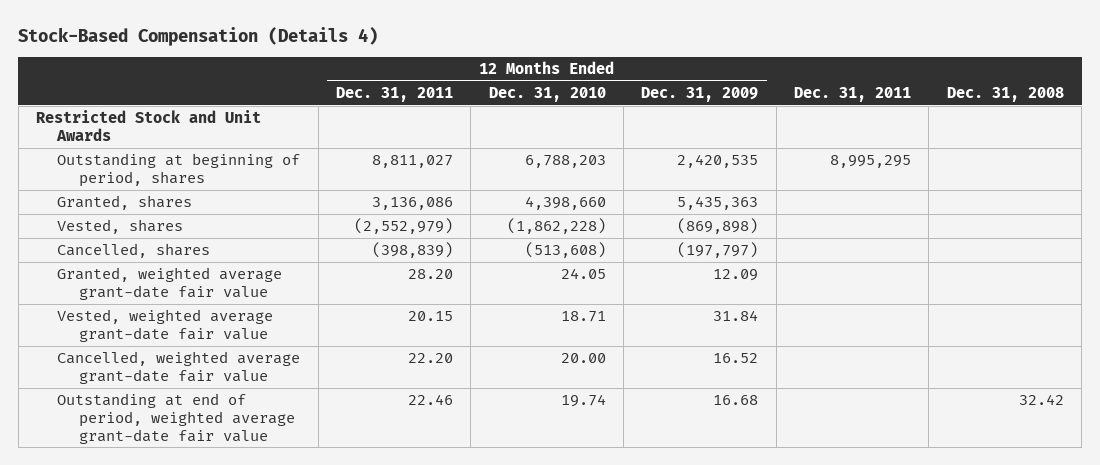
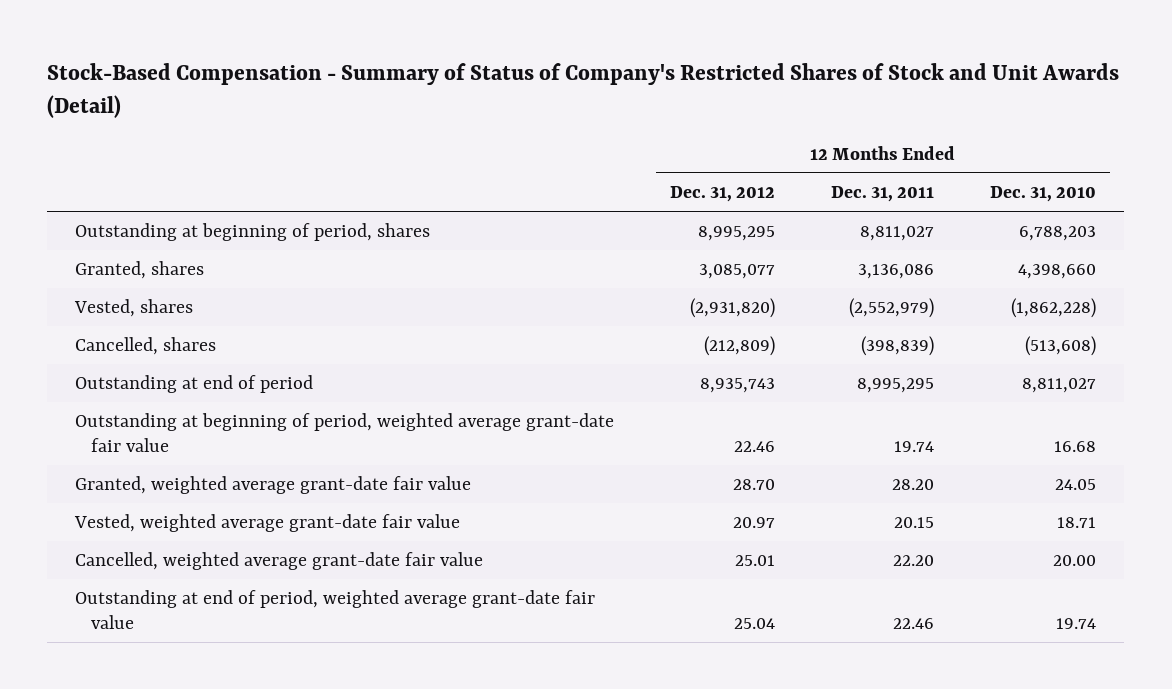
[18,26,379,46] Stock-Based Compensation (Details 4) -> [47,63,1120,119] Stock-Based Compensation - Summary of Status of Company's Restricted Shares of Stock and Unit Awards (Detail)
[641,87,759,103] Dec. 31, 2009 -> none
[794,87,912,103] Dec. 31, 2011 -> none
[946,87,1064,103] Dec. 31, 2008 -> none
none -> [670,186,776,203] Dec. 31, 2012
[36,110,262,141] Restricted Stock and Unit Awards -> none
none -> [75,375,314,394] Outstanding at end of period
none -> [75,413,615,452] Outstanding at beginning of period, weighted average grant-date fair value

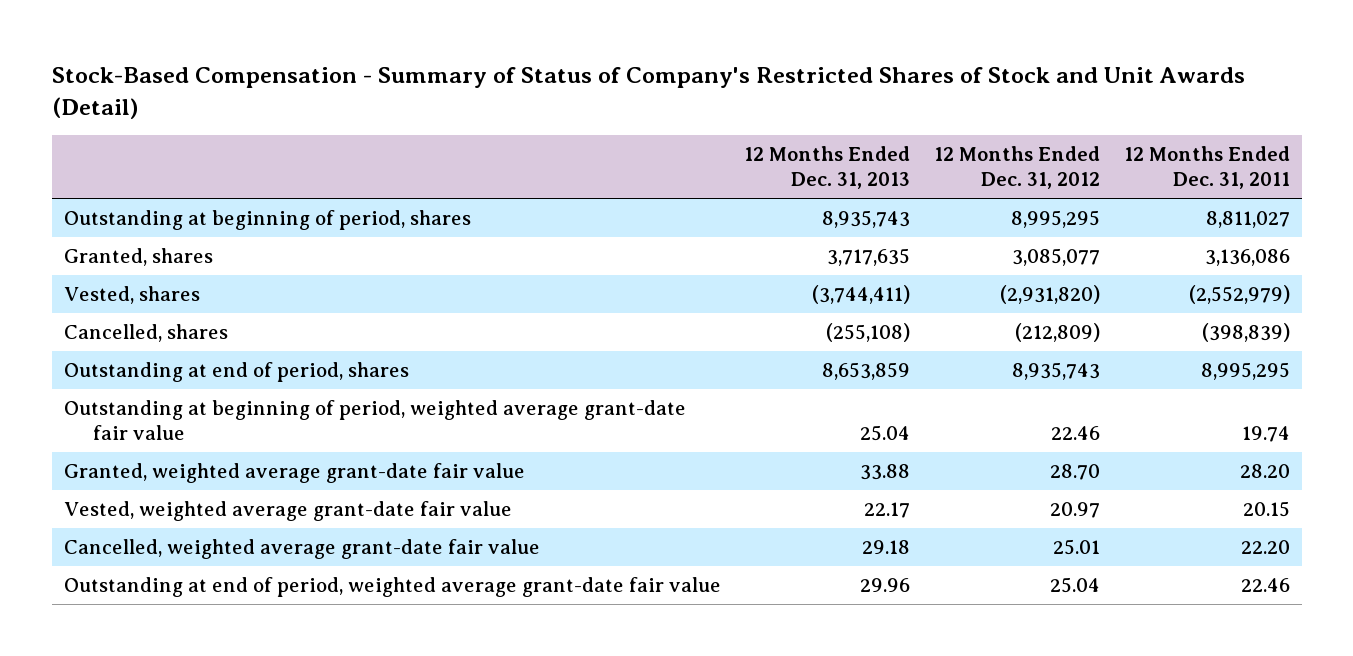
[990,186,1097,203] Dec. 31, 2010 -> none
none -> [744,146,911,190] 12 Months Ended Dec. 31, 2013
[75,375,314,394] Outstanding at end of period -> [63,362,409,383] Outstanding at end of period, shares

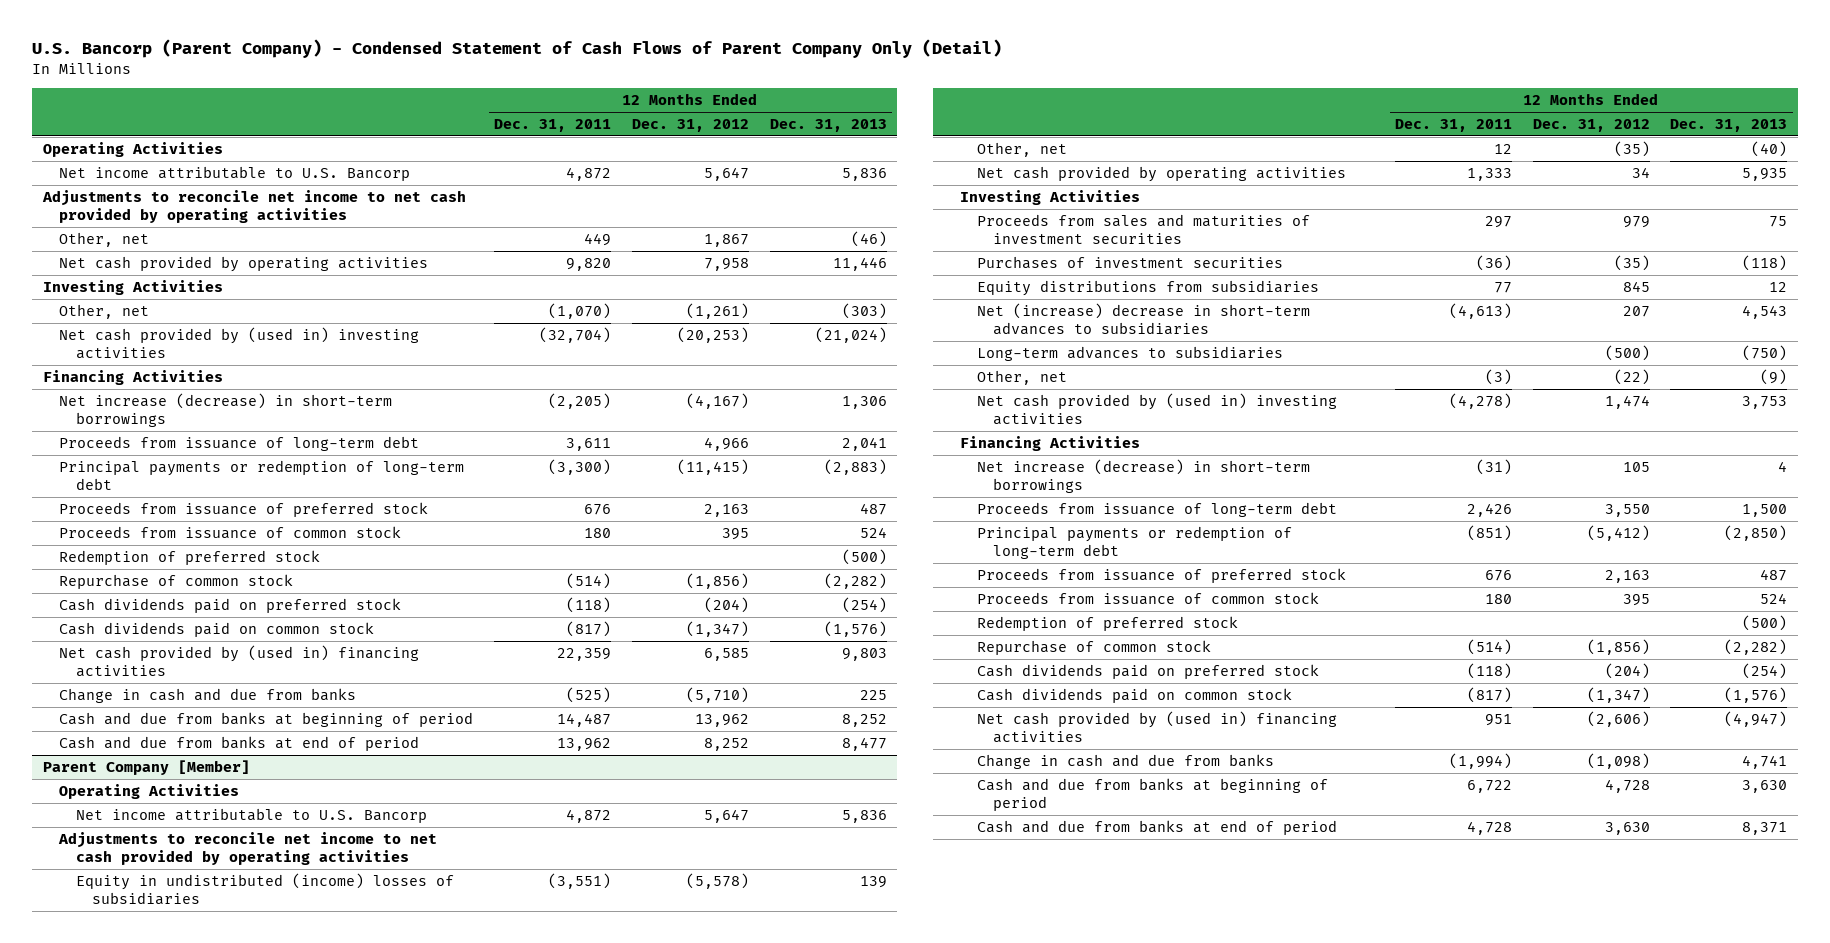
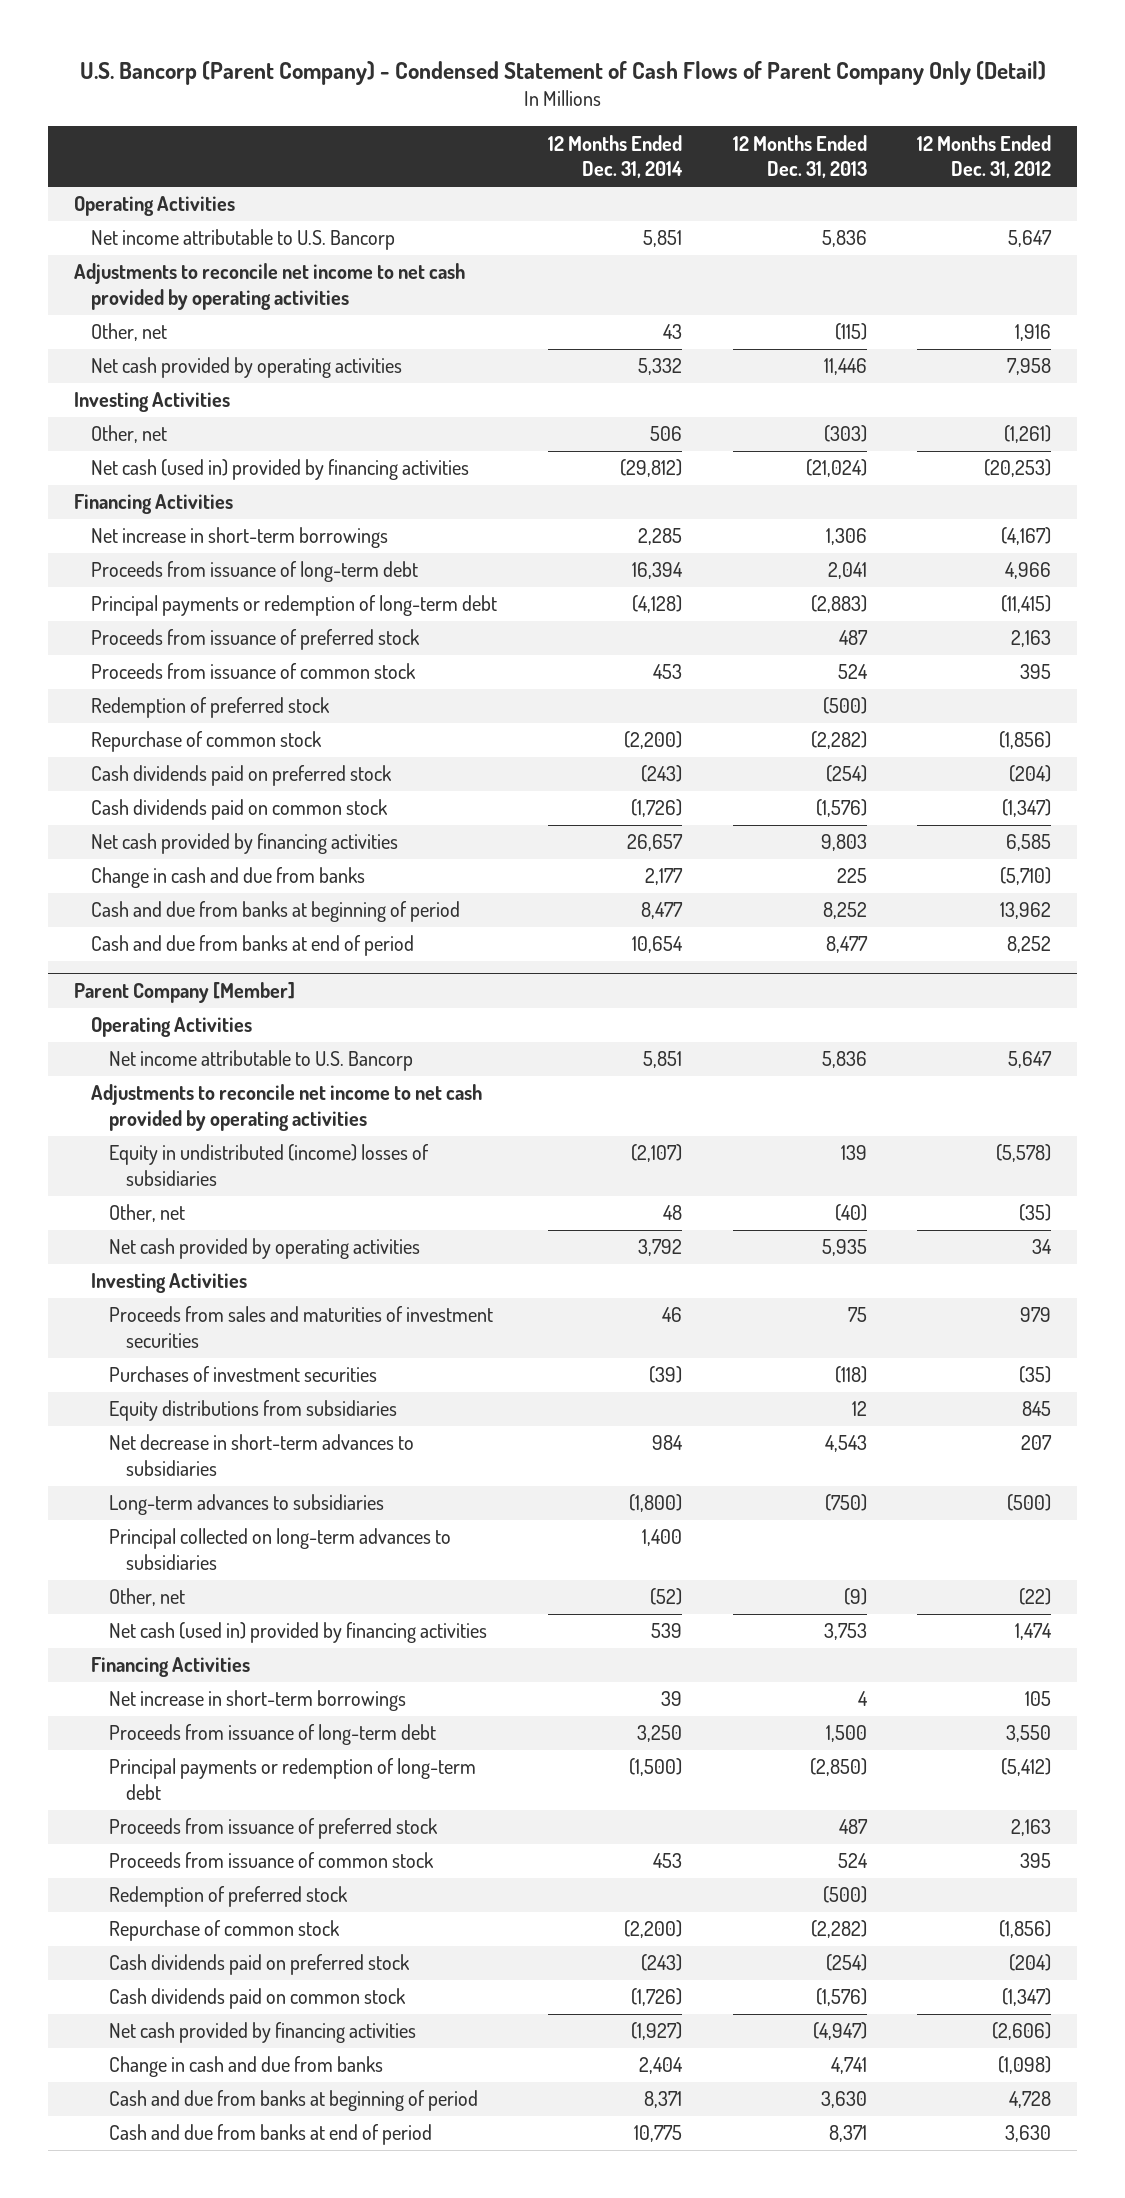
[494,118,612,132] Dec. 31, 2011 -> none
none -> [547,134,683,179] 12 Months Ended Dec. 31, 2014
[703,233,749,247] 1,867 -> [1015,324,1052,342] 1,916
[850,230,887,247] (46) -> [834,323,867,341] (115)
[59,326,420,360] Net cash provided by (used in) investing activities -> [91,459,470,481] Net cash (used in) provided by financing activities
[59,392,393,428] Net increase (decrease) in short-term borrowings -> [91,527,389,549] Net increase in short-term borrowings
[59,644,420,678] Net cash provided by (used in) financing activities -> [91,833,399,855] Net cash provided by financing activities
[976,302,1310,336] Net (increase) decrease in short-term advances to subsidiaries -> [108,1434,414,1477] Net decrease in short-term advances to subsidiaries
none -> [108,1528,451,1571] Principal collected on long-term advances to subsidiaries
[976,392,1337,426] Net cash provided by (used in) investing activities -> [108,1622,487,1644] Net cash (used in) provided by financing activities
[976,458,1310,494] Net increase (decrease) in short-term borrowings -> [108,1690,406,1712] Net increase in short-term borrowings
[976,710,1337,744] Net cash provided by (used in) financing activities -> [108,2022,416,2044] Net cash provided by financing activities

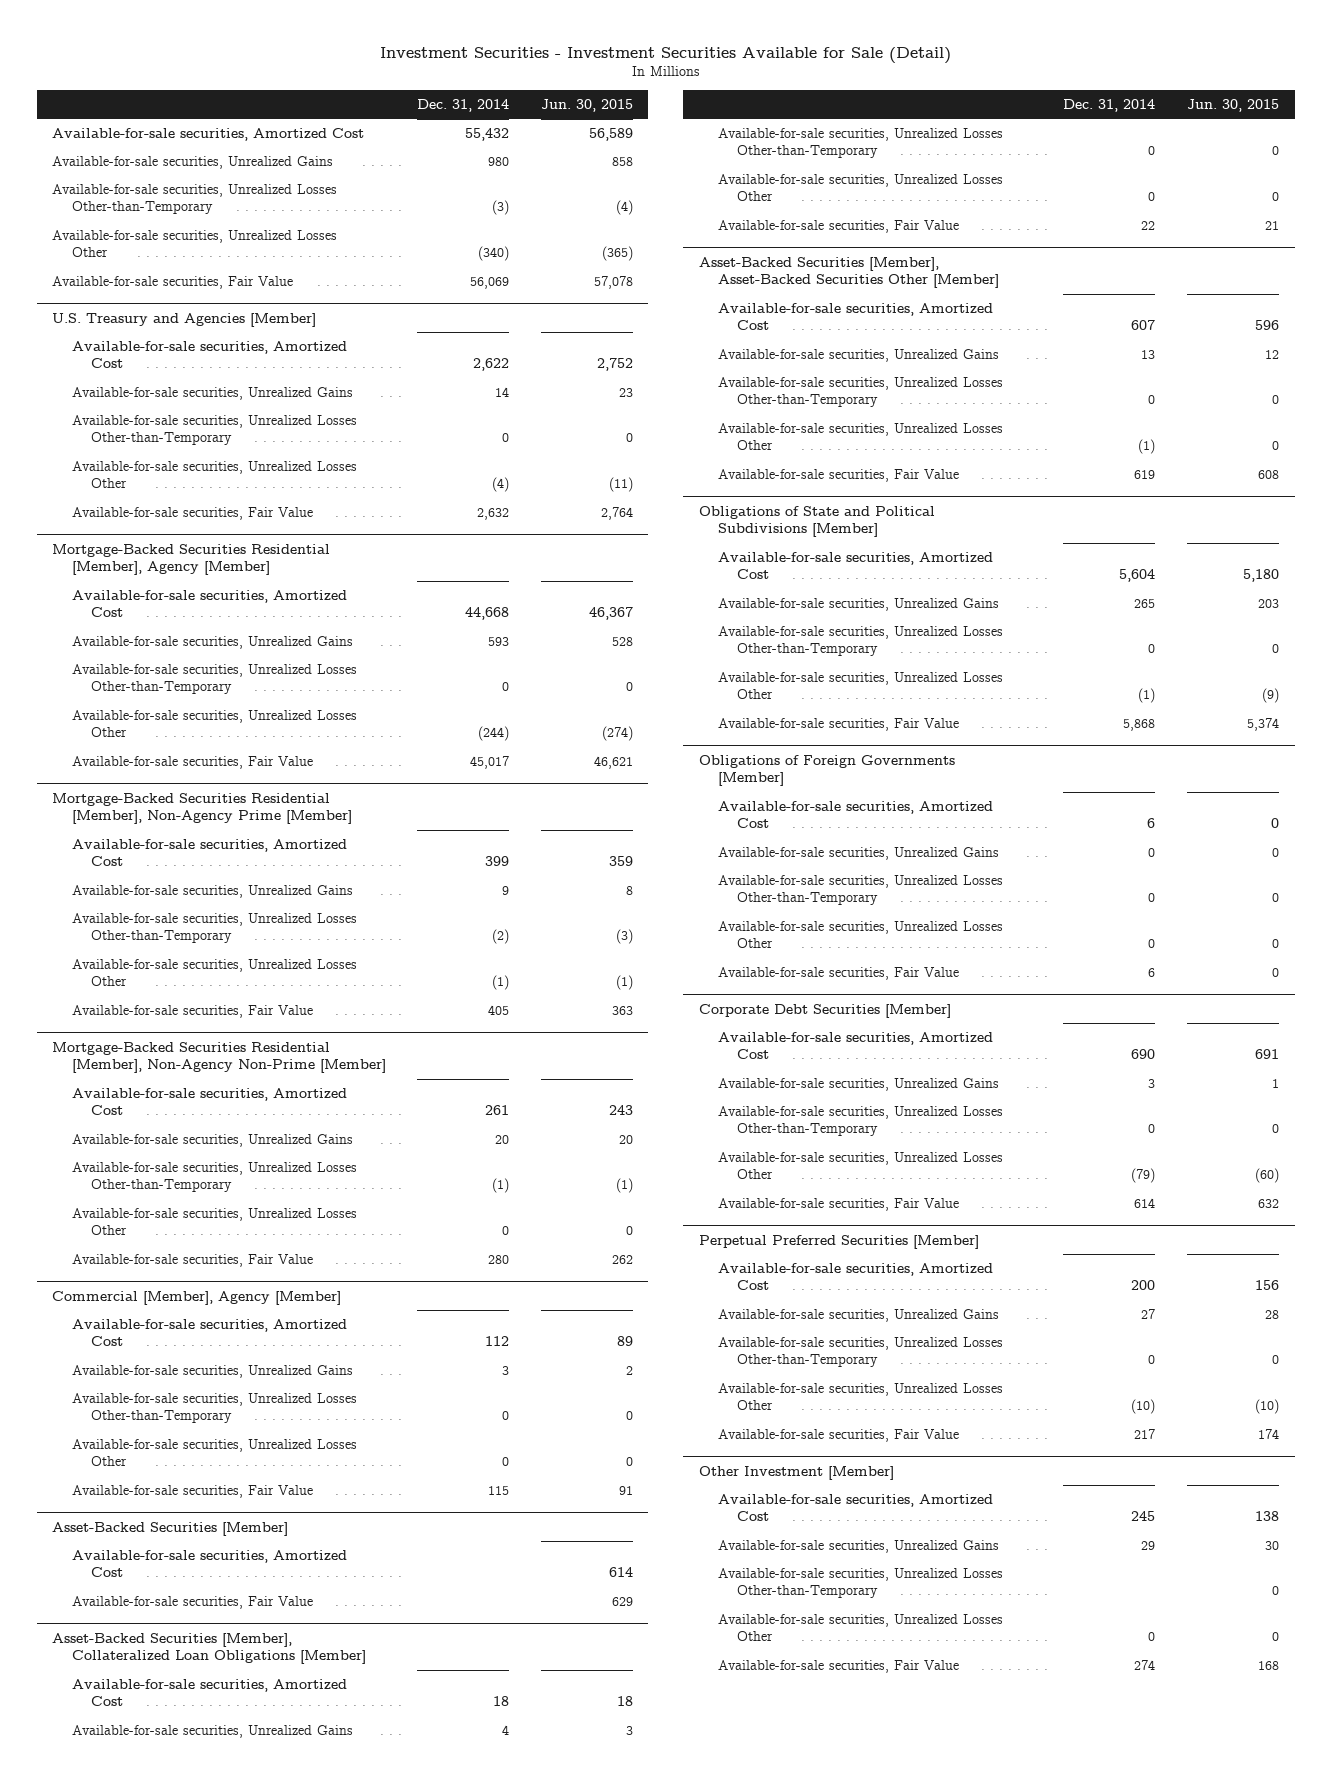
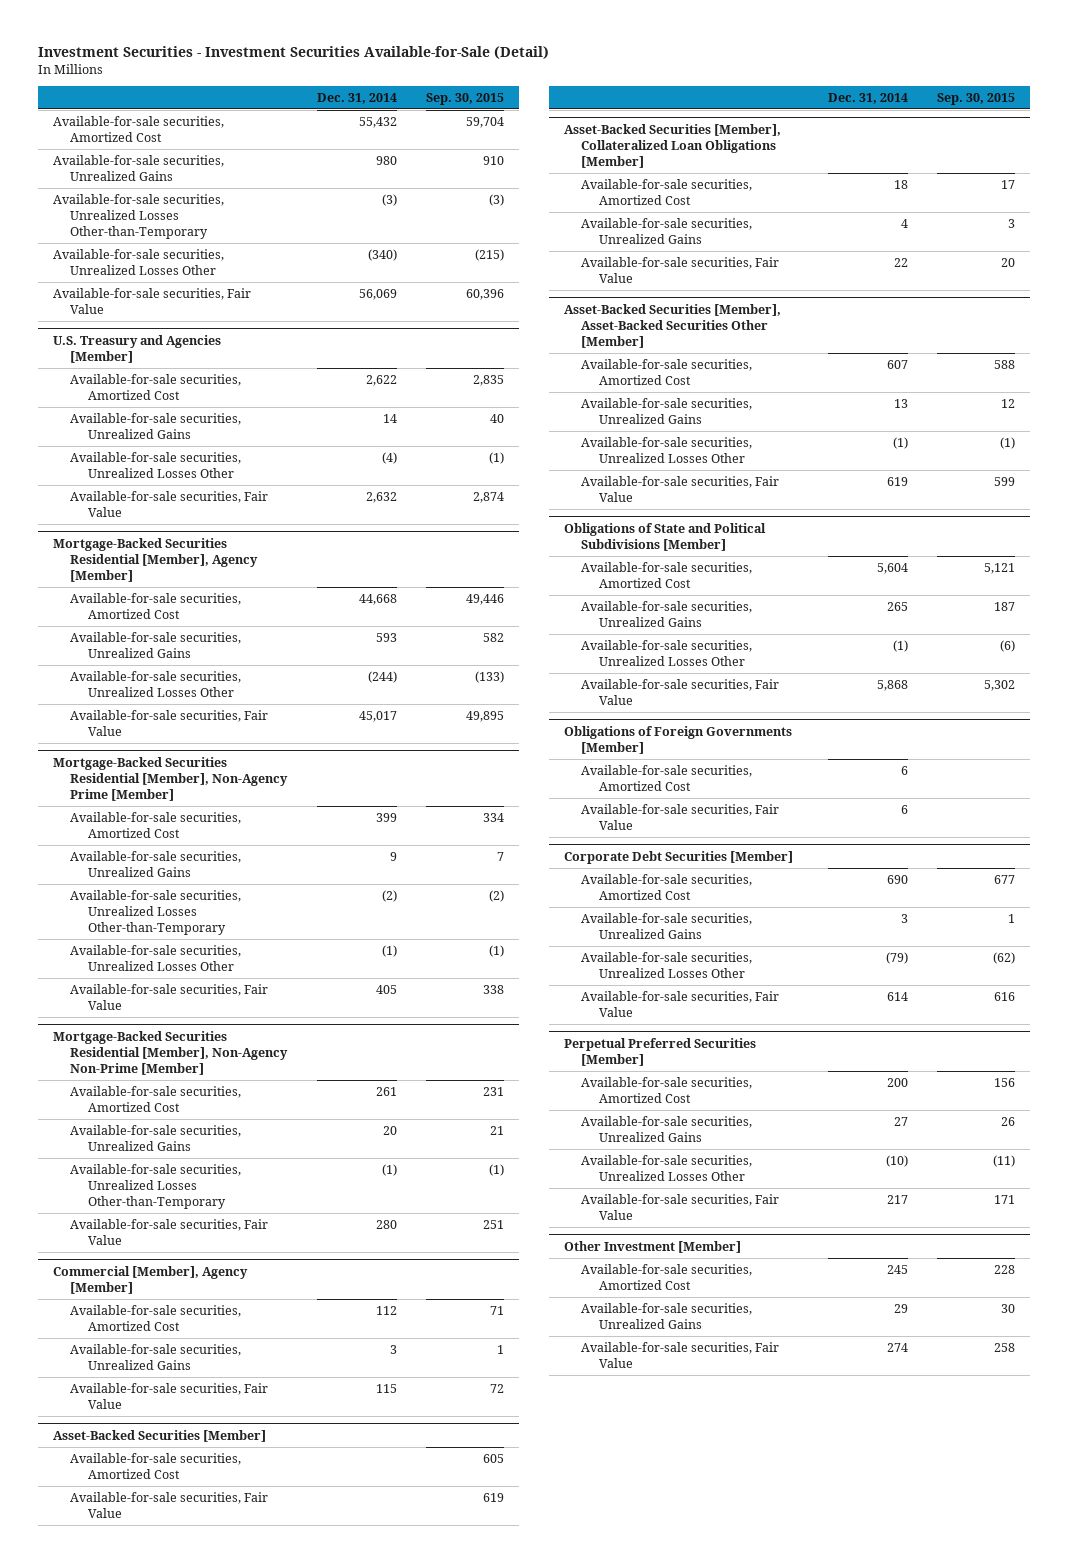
[379,46,951,64] Investment Securities - Investment Securities Available for Sale (Detail) -> [38,46,550,60] Investment Securities - Investment Securities Available-for-Sale (Detail)
[540,99,633,113] Jun. 30, 2015 -> none
none -> [426,92,505,105] Sep. 30, 2015
[71,414,357,446] Available-for-sale securities, Unrealized Losses Other-than-Temporary -> none
[71,663,357,695] Available-for-sale securities, Unrealized Losses Other-than-Temporary -> none
[71,1207,357,1236] Available-for-sale securities, Unrealized Losses Other -> none
[71,1392,357,1424] Available-for-sale securities, Unrealized Losses Other-than-Temporary -> none
[71,1438,357,1467] Available-for-sale securities, Unrealized Losses Other -> none
[717,127,1003,159] Available-for-sale securities, Unrealized Losses Other-than-Temporary -> none
[717,173,1003,202] Available-for-sale securities, Unrealized Losses Other -> none
[717,376,1003,408] Available-for-sale securities, Unrealized Losses Other-than-Temporary -> none
[717,625,1003,657] Available-for-sale securities, Unrealized Losses Other-than-Temporary -> none
[717,846,999,860] Available-for-sale securities, Unrealized Gains -> none
[717,874,1003,906] Available-for-sale securities, Unrealized Losses Other-than-Temporary -> none
[717,920,1003,949] Available-for-sale securities, Unrealized Losses Other -> none
[717,1105,1003,1137] Available-for-sale securities, Unrealized Losses Other-than-Temporary -> none
[717,1336,1003,1368] Available-for-sale securities, Unrealized Losses Other-than-Temporary -> none
[717,1567,1003,1599] Available-for-sale securities, Unrealized Losses Other-than-Temporary -> none
[717,1613,1003,1642] Available-for-sale securities, Unrealized Losses Other -> none

